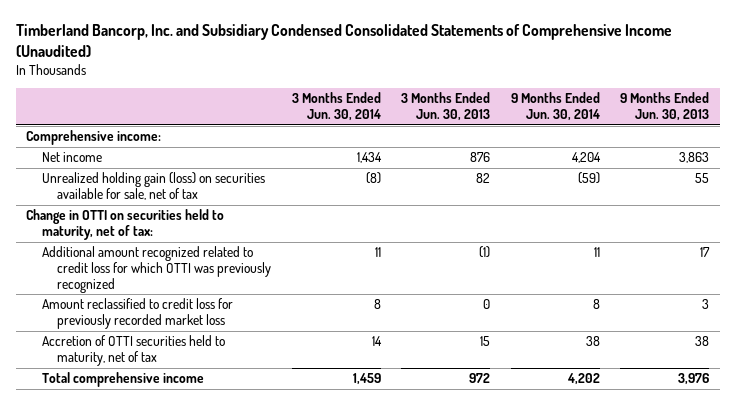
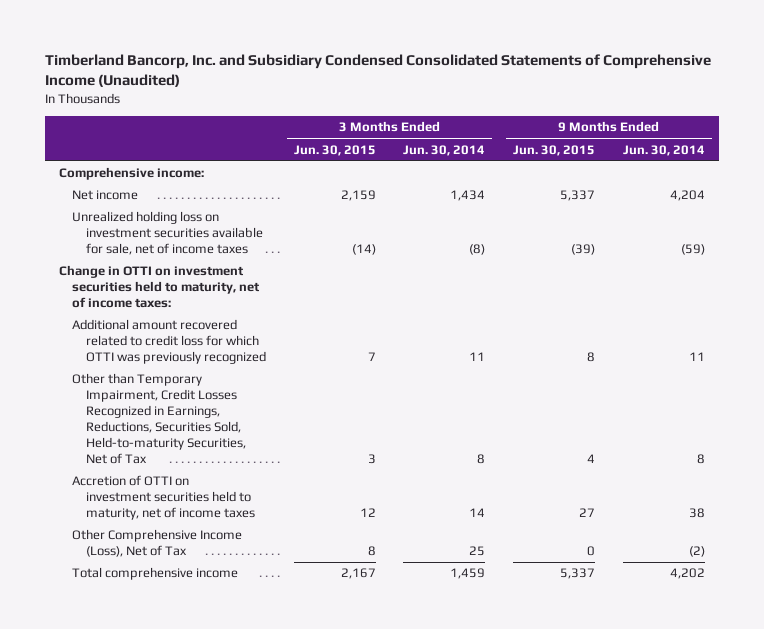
[401,92,491,122] 3 Months Ended Jun. 30, 2013 -> none
[620,92,710,122] 9 Months Ended Jun. 30, 2013 -> none
none -> [293,144,376,156] Jun. 30, 2015
none -> [513,144,596,156] Jun. 30, 2015
[41,172,265,201] Unrealized holding gain (loss) on securities available for sale, net of tax -> [72,211,263,256] Unrealized holding loss on investment securities available for sale, net of income taxes
[25,209,224,241] Change in OTTI on securities held to maturity, net of tax: -> [58,265,261,309] Change in OTTI on investment securities held to maturity, net of income taxes:
[41,246,272,293] Additional amount recognized related to credit loss for which OTTI was previously recognized -> [72,319,266,365] Additional amount recovered related to credit loss for which OTTI was previously recognized
[41,298,233,330] Amount reclassified to credit loss for previously recorded market loss -> [72,373,246,464] Other than Temporary Impairment, Credit Losses Recognized in Earnings, Reductions, Securities Sold, Held-to-maturity Securities, Net of Tax
[41,335,225,367] Accretion of OTTI securities held to maturity, net of tax -> [72,475,255,521] Accretion of OTTI on investment securities held to maturity, net of income taxes
none -> [72,529,243,558] Other Comprehensive Income (Loss), Net of Tax

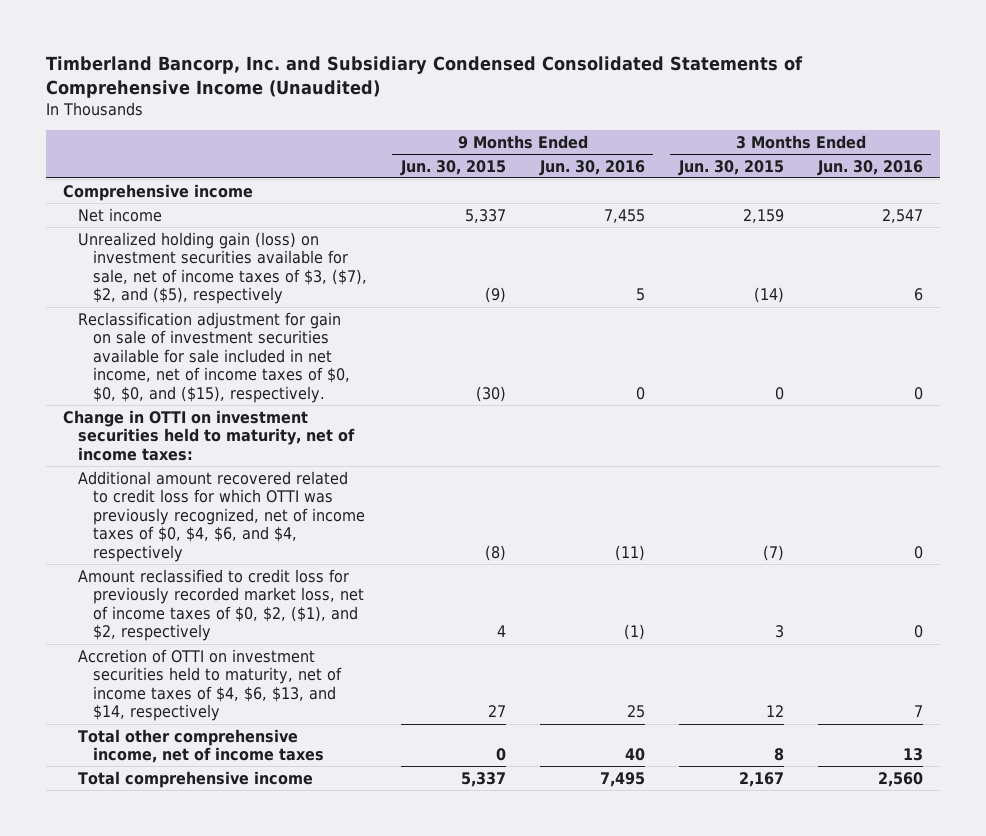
[403,144,486,156] Jun. 30, 2014 -> none
[623,144,706,156] Jun. 30, 2014 -> none
none -> [538,159,645,176] Jun. 30, 2016
none -> [816,159,923,176] Jun. 30, 2016
[58,167,204,181] Comprehensive income: -> [63,183,254,201] Comprehensive income
[72,211,263,256] Unrealized holding loss on investment securities available for sale, net of income taxes -> [78,231,368,305] Unrealized holding gain (loss) on investment securities available for sale, net of income taxes of $3, ($7), $2, and ($5), respectively
[571,244,596,256] (39) -> [484,287,506,304] (9)
none -> [78,311,351,403] Reclassification adjustment for gain on sale of investment securities available for sale included in net income, net of income taxes of $0, $0, $0, and ($15), respectively.
[72,319,266,365] Additional amount recovered related to credit loss for which OTTI was previously recognized -> [78,470,366,562] Additional amount recovered related to credit loss for which OTTI was previously recognized, net of income taxes of $0, $4, $6, and $4, respectively
[367,352,376,362] 7 -> [762,544,784,561] (7)
[587,352,596,363] 8 -> [484,544,506,561] (8)
[72,373,246,464] Other than Temporary Impairment, Credit Losses Recognized in Earnings, Reductions, Securities Sold, Held-to-maturity Securities, Net of Tax -> [78,568,365,642] Amount reclassified to credit loss for previously recorded market loss, net of income taxes of $0, $2, ($1), and $2, respectively
[72,475,255,521] Accretion of OTTI on investment securities held to maturity, net of income taxes -> [78,648,343,722] Accretion of OTTI on investment securities held to maturity, net of income taxes of $4, $6, $13, and $14, respectively
[72,529,243,558] Other Comprehensive Income (Loss), Net of Tax -> [78,728,325,764] Total other comprehensive income, net of income taxes

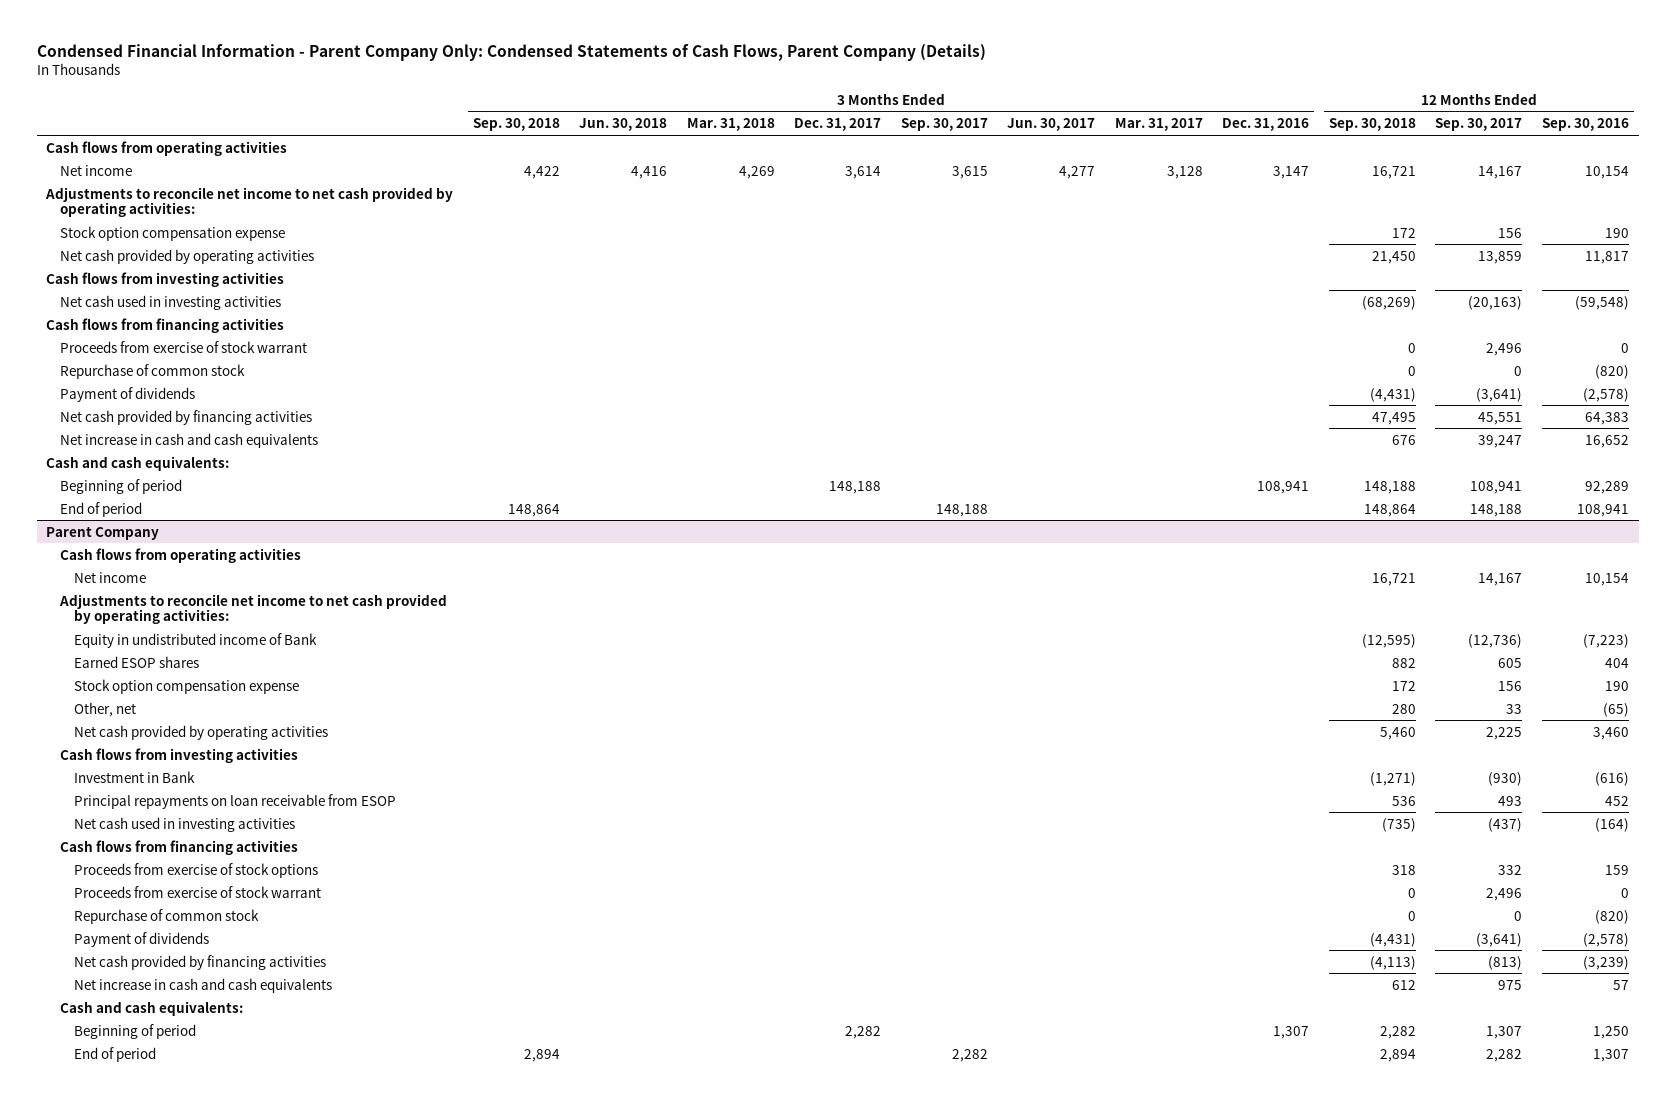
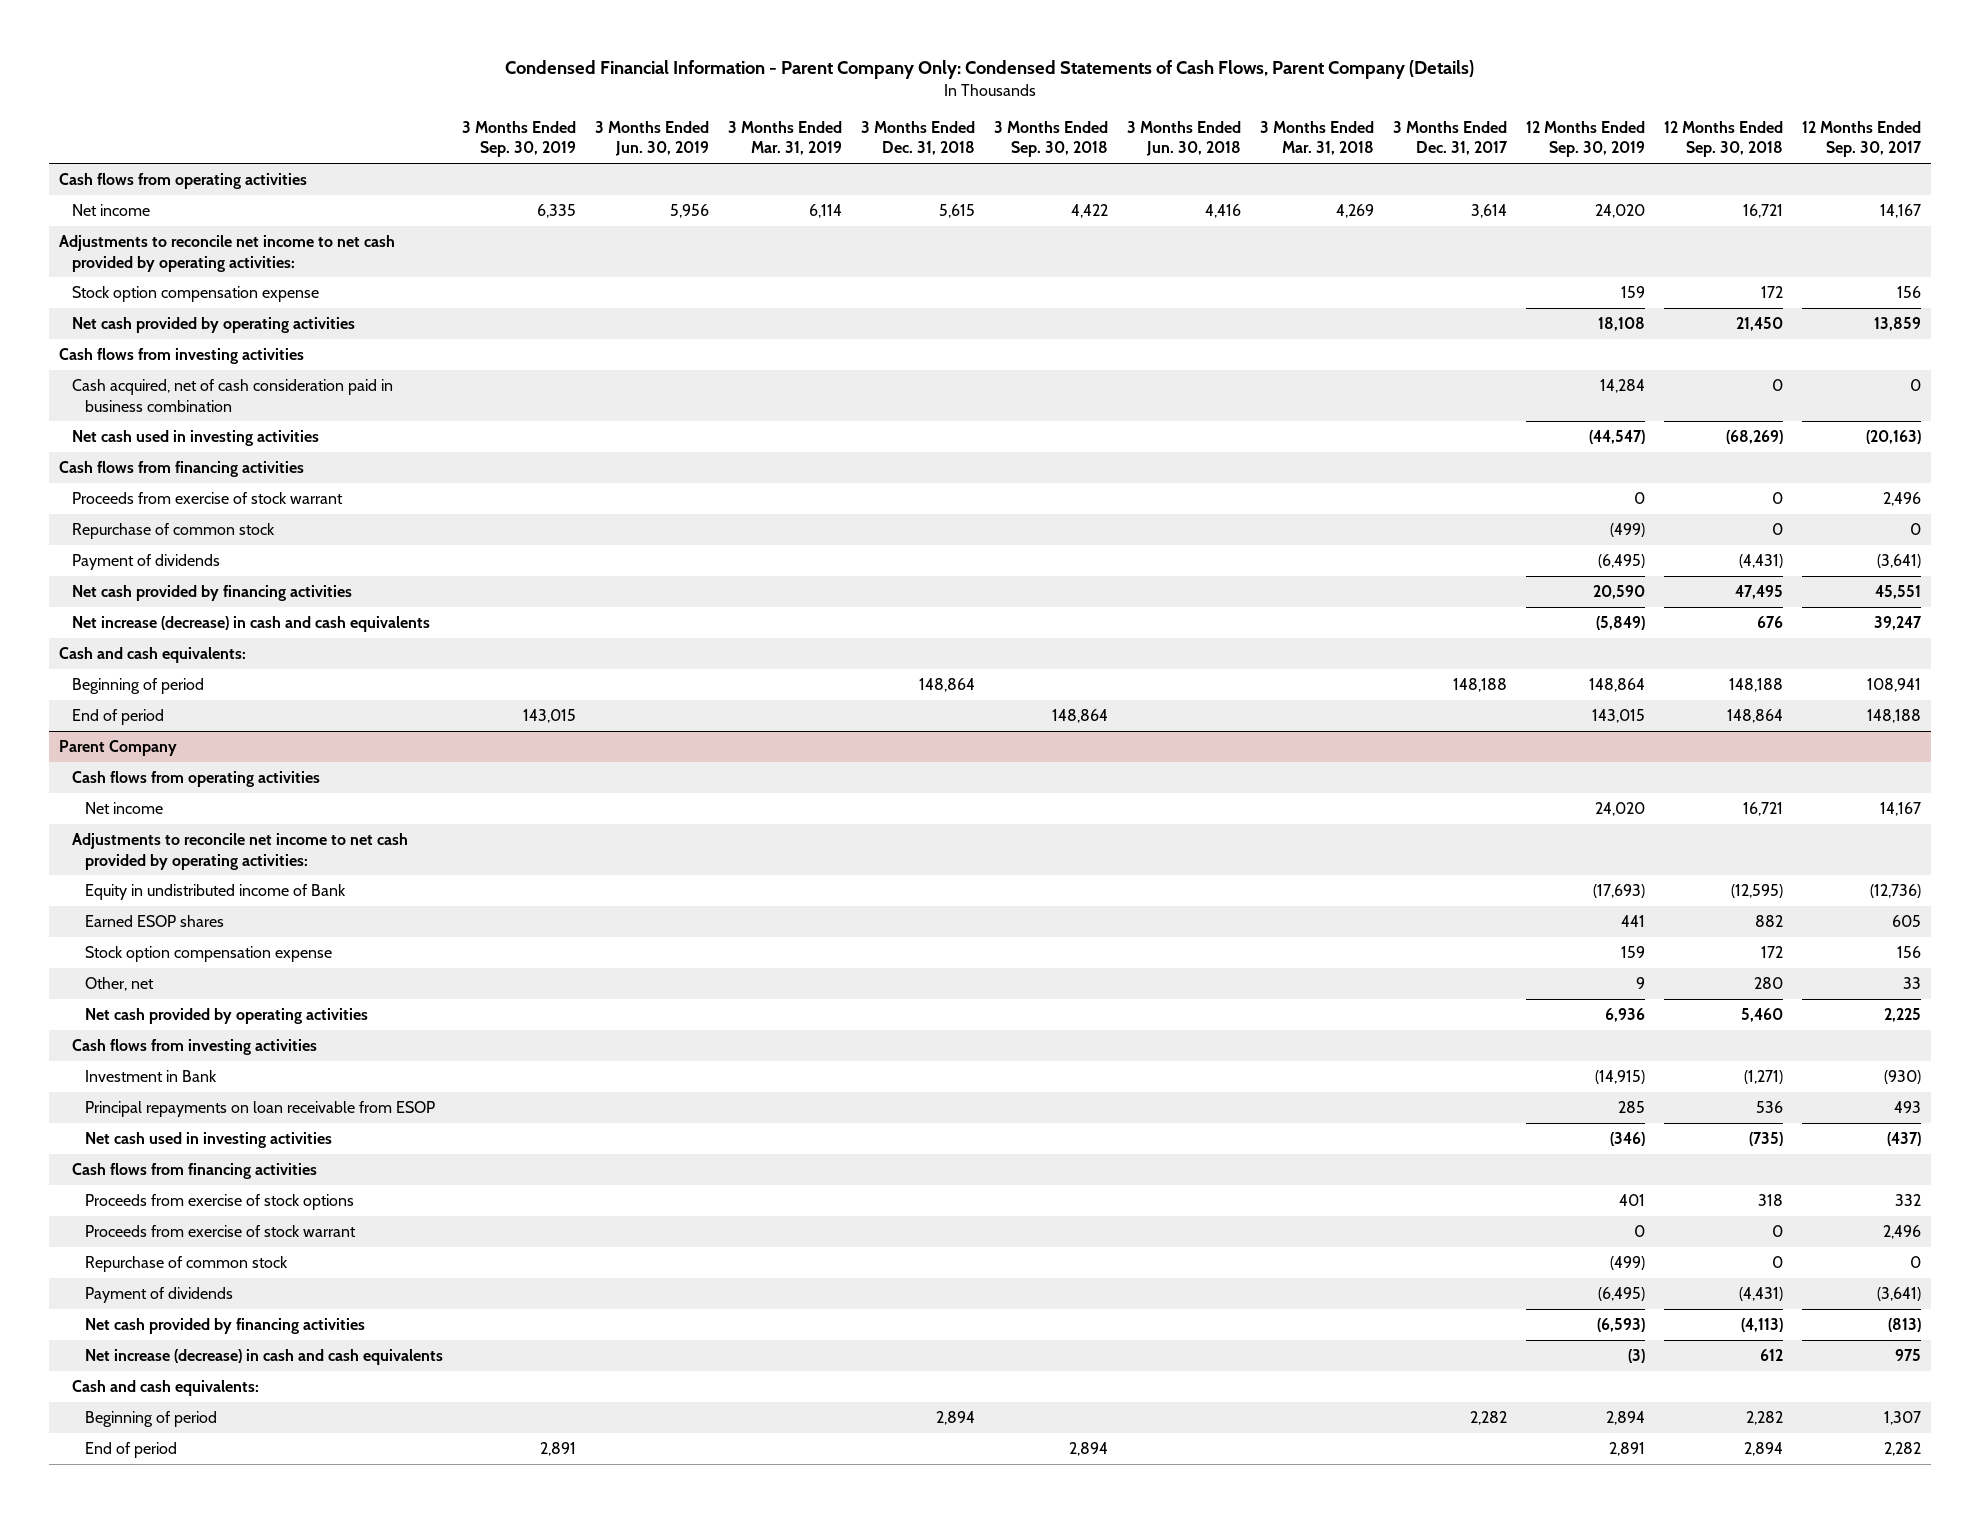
[900,118,988,132] Sep. 30, 2017 -> none
[1007,118,1096,132] Jun. 30, 2017 -> none
[1114,118,1203,132] Mar. 31, 2017 -> none
[1222,118,1310,132] Dec. 31, 2016 -> none
[1541,118,1629,132] Sep. 30, 2016 -> none
none -> [462,120,577,158] 3 Months Ended Sep. 30, 2019
none -> [595,120,710,157] 3 Months Ended Jun. 30, 2019
none -> [728,120,843,156] 3 Months Ended Mar. 31, 2019
none -> [861,120,976,156] 3 Months Ended Dec. 31, 2018
none -> [1526,120,1646,158] 12 Months Ended Sep. 30, 2019
none -> [71,379,393,412] Cash acquired, net of cash consideration paid in business combination
[60,432,319,448] Net increase in cash and cash equivalents -> [71,616,430,633] Net increase (decrease) in cash and cash equivalents
[73,977,332,993] Net increase in cash and cash equivalents -> [85,1349,444,1366] Net increase (decrease) in cash and cash equivalents

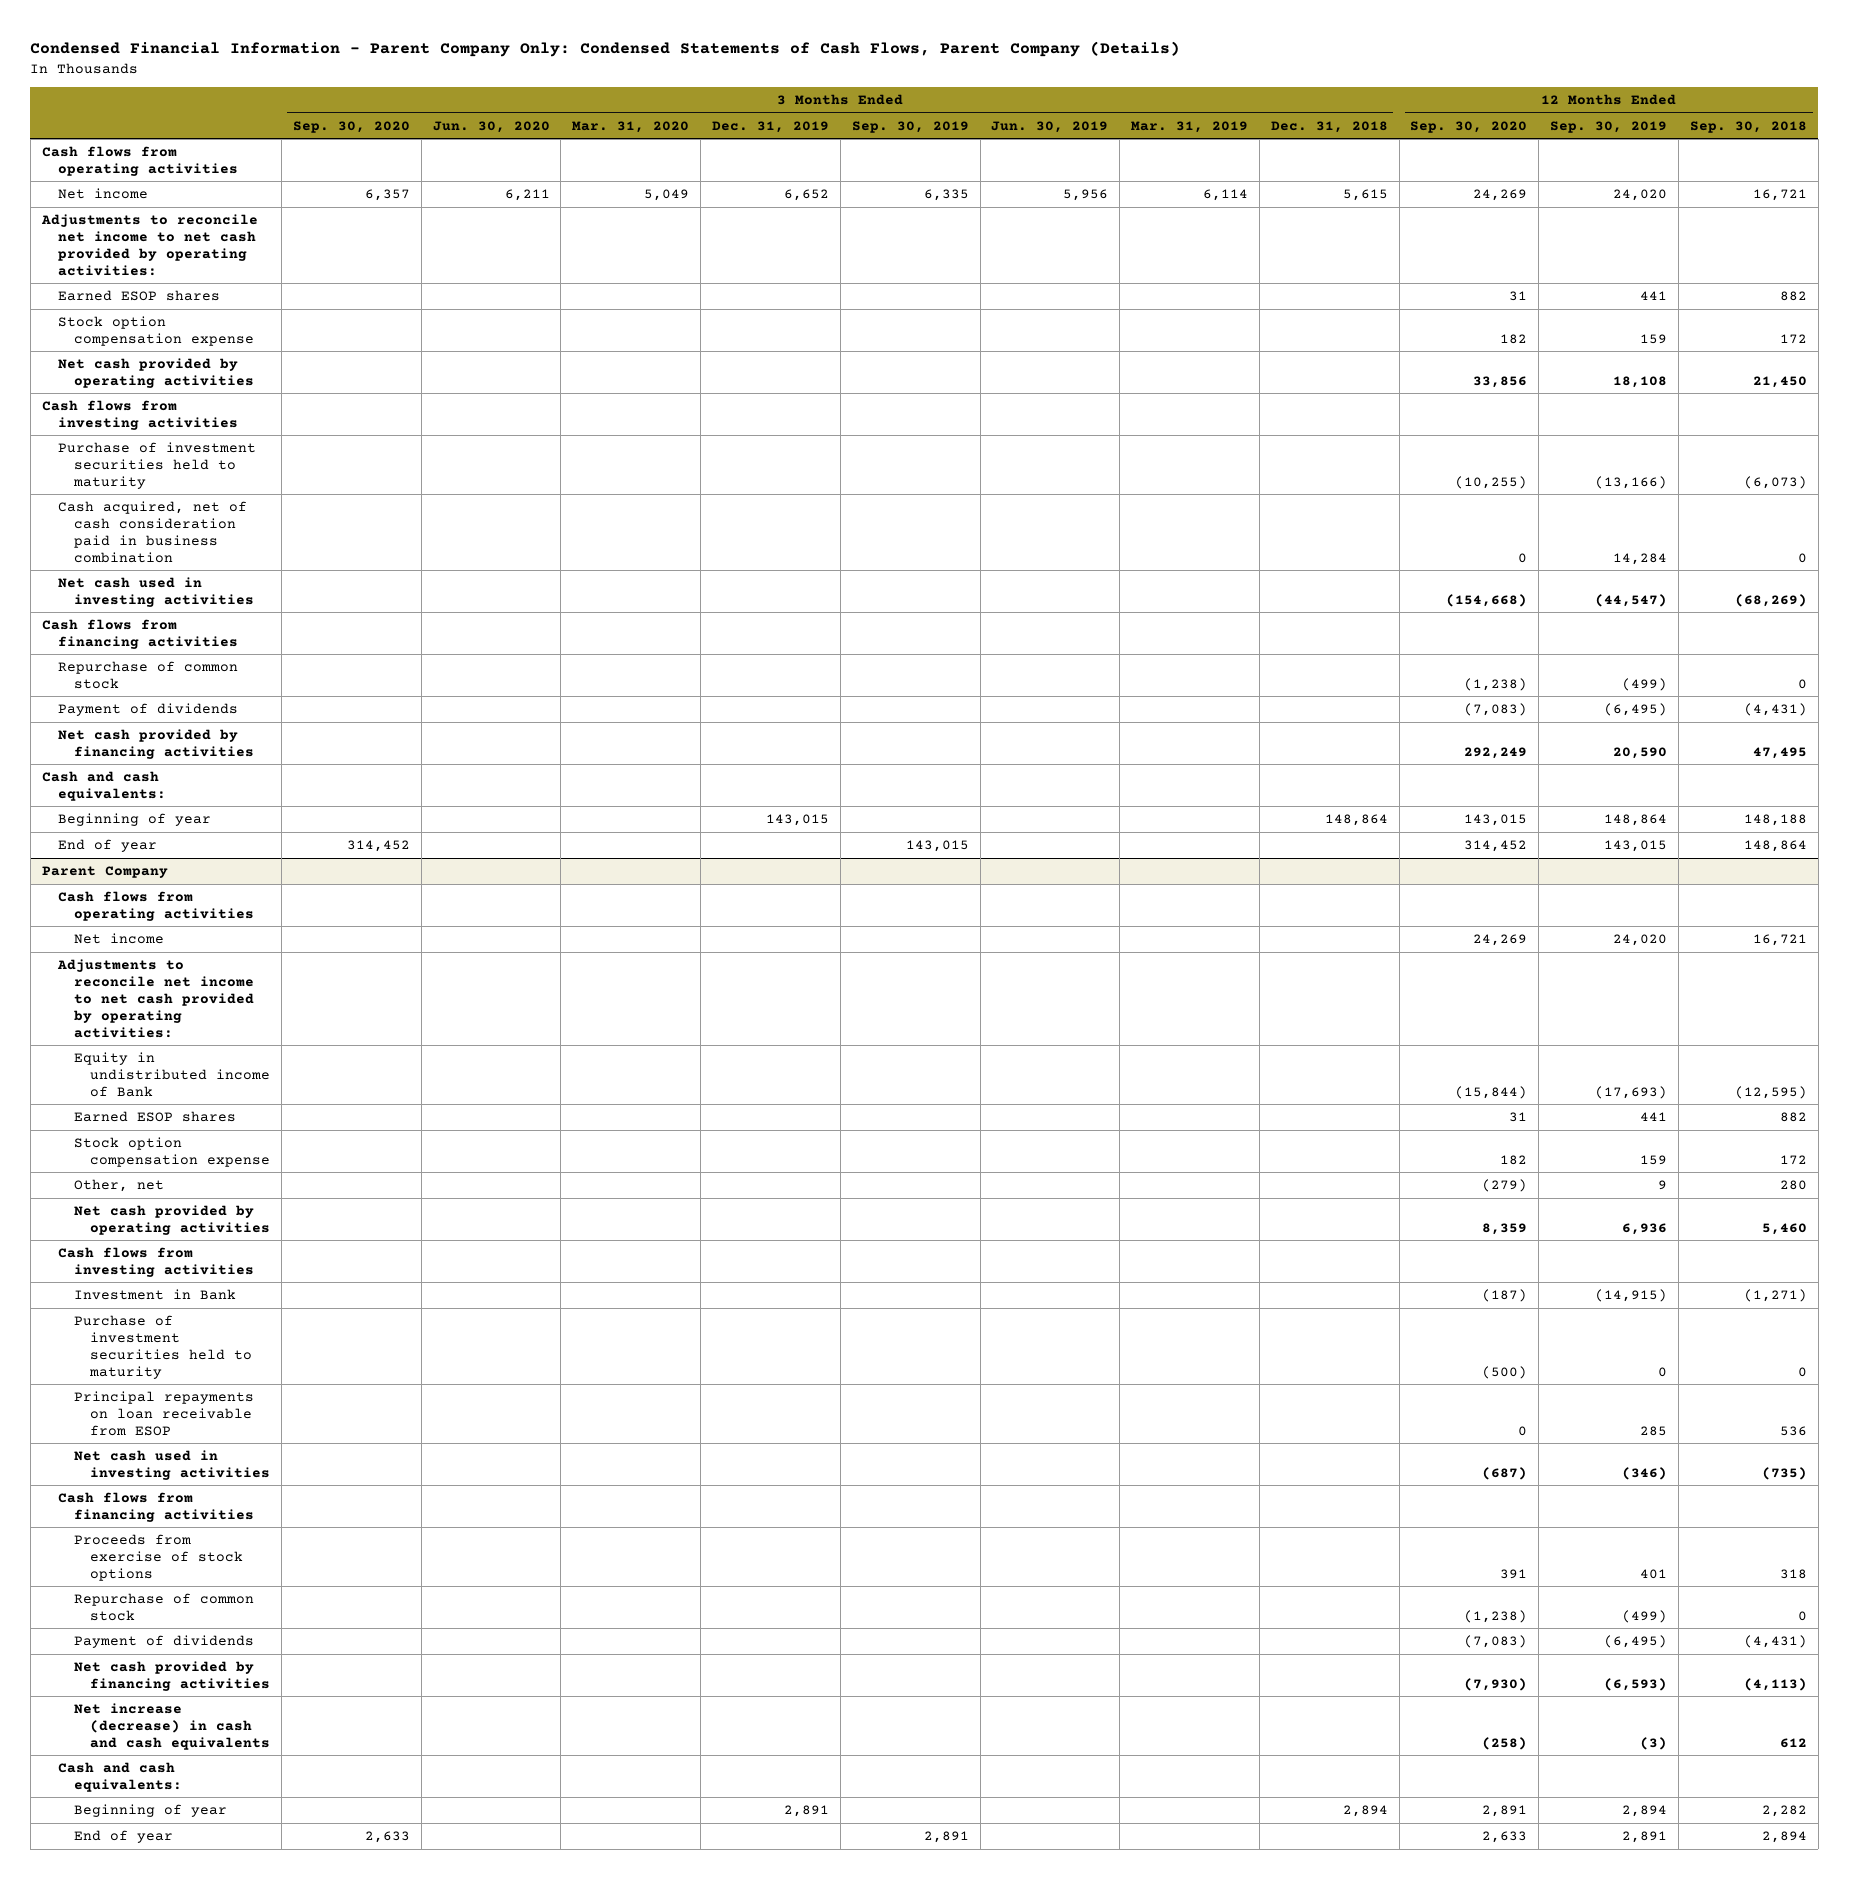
[994,120,1109,158] 3 Months Ended Sep. 30, 2018 -> none
[1127,120,1242,157] 3 Months Ended Jun. 30, 2018 -> none
[1260,120,1375,156] 3 Months Ended Mar. 31, 2018 -> none
[1393,120,1509,156] 3 Months Ended Dec. 31, 2017 -> none
[1802,120,1923,158] 12 Months Ended Sep. 30, 2017 -> none
none -> [292,120,410,133] Sep. 30, 2020
none -> [432,120,550,133] Jun. 30, 2020
none -> [572,120,690,133] Mar. 31, 2020
none -> [712,120,830,133] Dec. 31, 2019
none -> [1410,120,1528,133] Sep. 30, 2020
none -> [57,289,220,301] Earned ESOP shares
none -> [57,441,256,489] Purchase of investment securities held to maturity
[71,492,343,505] Proceeds from exercise of stock warrant -> none
[71,616,430,633] Net increase (decrease) in cash and cash equivalents -> none
[71,678,204,695] Beginning of period -> [57,812,211,826] Beginning of year
[71,709,164,726] End of period -> [57,838,157,852] End of year
none -> [74,1314,253,1379] Purchase of investment securities held to maturity
[85,1225,357,1238] Proceeds from exercise of stock warrant -> none
[85,1411,218,1428] Beginning of period -> [74,1803,228,1817] Beginning of year
[85,1442,178,1459] End of period -> [74,1829,174,1843] End of year

